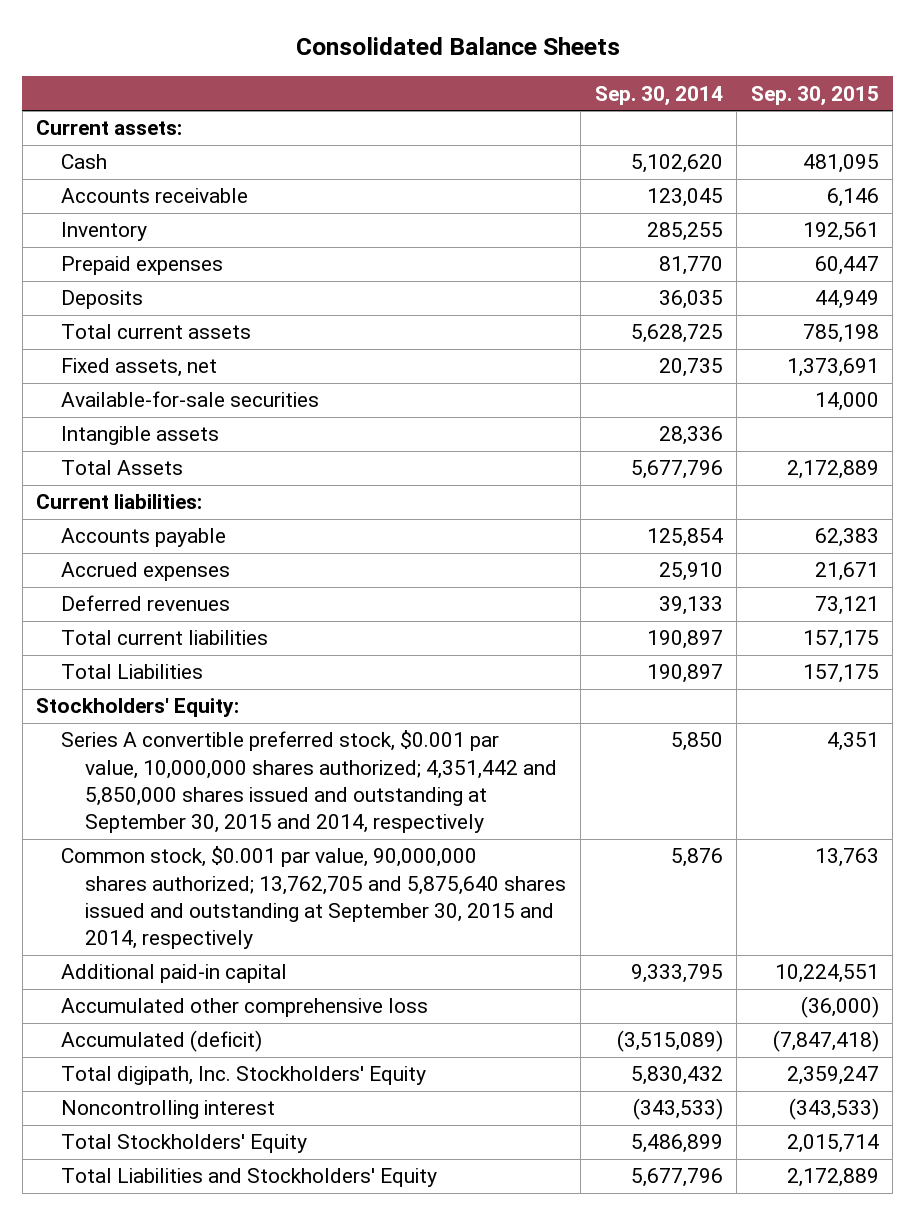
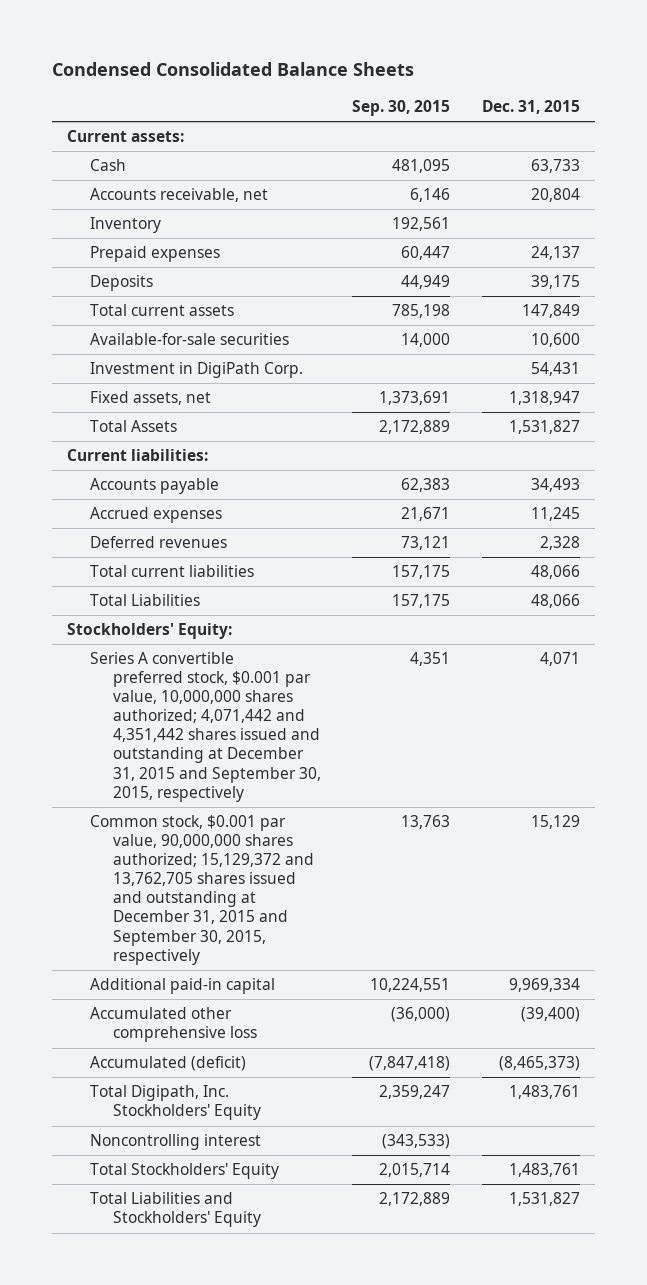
[295,37,620,56] Consolidated Balance Sheets -> [51,62,414,77] Condensed Consolidated Balance Sheets
[594,85,723,106] Sep. 30, 2014 -> none
none -> [481,99,580,114] Dec. 31, 2015
[60,188,248,204] Accounts receivable -> [90,188,269,203] Accounts receivable, net
[60,426,219,446] Intangible assets -> none
none -> [90,362,304,379] Investment in DigiPath Corp.
[60,358,217,378] Fixed assets, net -> [90,391,212,406] Fixed assets, net
[60,730,558,834] Series A convertible preferred stock, $0.001 par value, 10,000,000 shares authorized; 4,351,442 and 5,850,000 shares issued and outstanding at September 30, 2015 and 2014, respectively -> [90,652,322,802] Series A convertible preferred stock, $0.001 par value, 10,000,000 shares authorized; 4,071,442 and 4,351,442 shares issued and outstanding at December 31, 2015 and September 30, 2015, respectively
[60,846,567,950] Common stock, $0.001 par value, 90,000,000 shares authorized; 13,762,705 and 5,875,640 shares issued and outstanding at September 30, 2015 and 2014, respectively -> [90,815,315,965] Common stock, $0.001 par value, 90,000,000 shares authorized; 15,129,372 and 13,762,705 shares issued and outstanding at December 31, 2015 and September 30, 2015, respectively
[60,1066,426,1086] Total digipath, Inc. Stockholders' Equity -> [90,1085,262,1121] Total Digipath, Inc. Stockholders' Equity

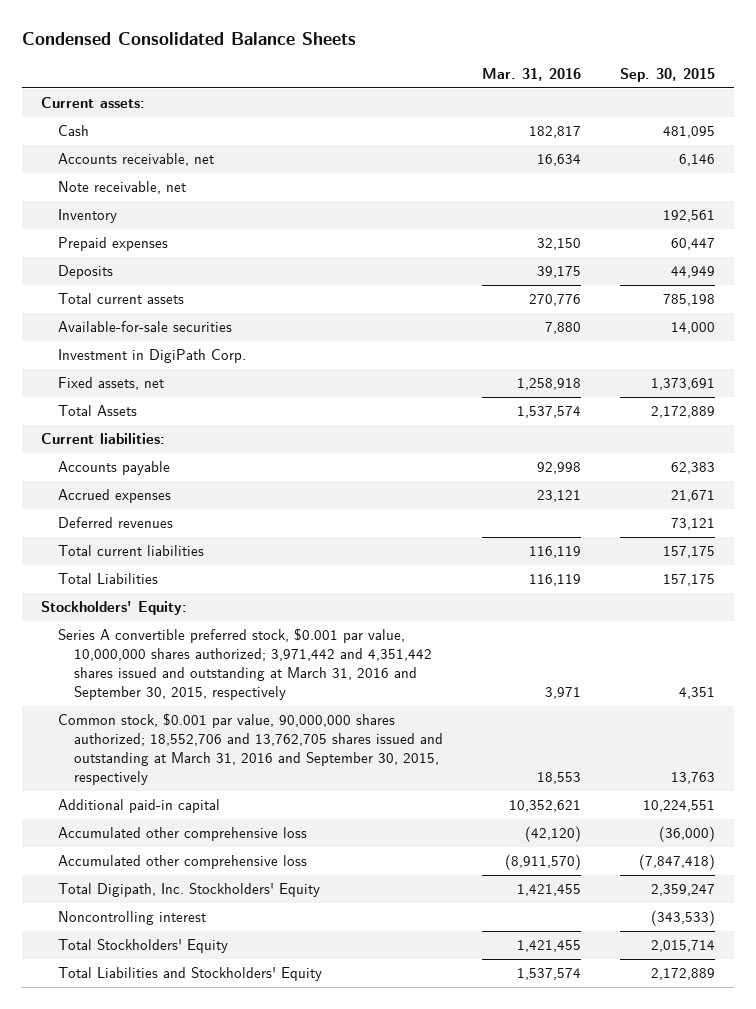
[481,99,580,114] Dec. 31, 2015 -> none
none -> [481,68,581,82] Mar. 31, 2016
none -> [57,181,186,195] Note receivable, net
[90,652,322,802] Series A convertible preferred stock, $0.001 par value, 10,000,000 shares authorized; 4,071,442 and 4,351,442 shares issued and outstanding at December 31, 2015 and September 30, 2015, respectively -> [57,628,433,701] Series A convertible preferred stock, $0.001 par value, 10,000,000 shares authorized; 3,971,442 and 4,351,442 shares issued and outstanding at March 31, 2016 and September 30, 2015, respectively
[90,815,315,965] Common stock, $0.001 par value, 90,000,000 shares authorized; 15,129,372 and 13,762,705 shares issued and outstanding at December 31, 2015 and September 30, 2015, respectively -> [57,713,444,786] Common stock, $0.001 par value, 90,000,000 shares authorized; 18,552,706 and 13,762,705 shares issued and outstanding at March 31, 2016 and September 30, 2015, respectively
[90,1056,247,1072] Accumulated (deficit) -> [57,855,307,870] Accumulated other comprehensive loss

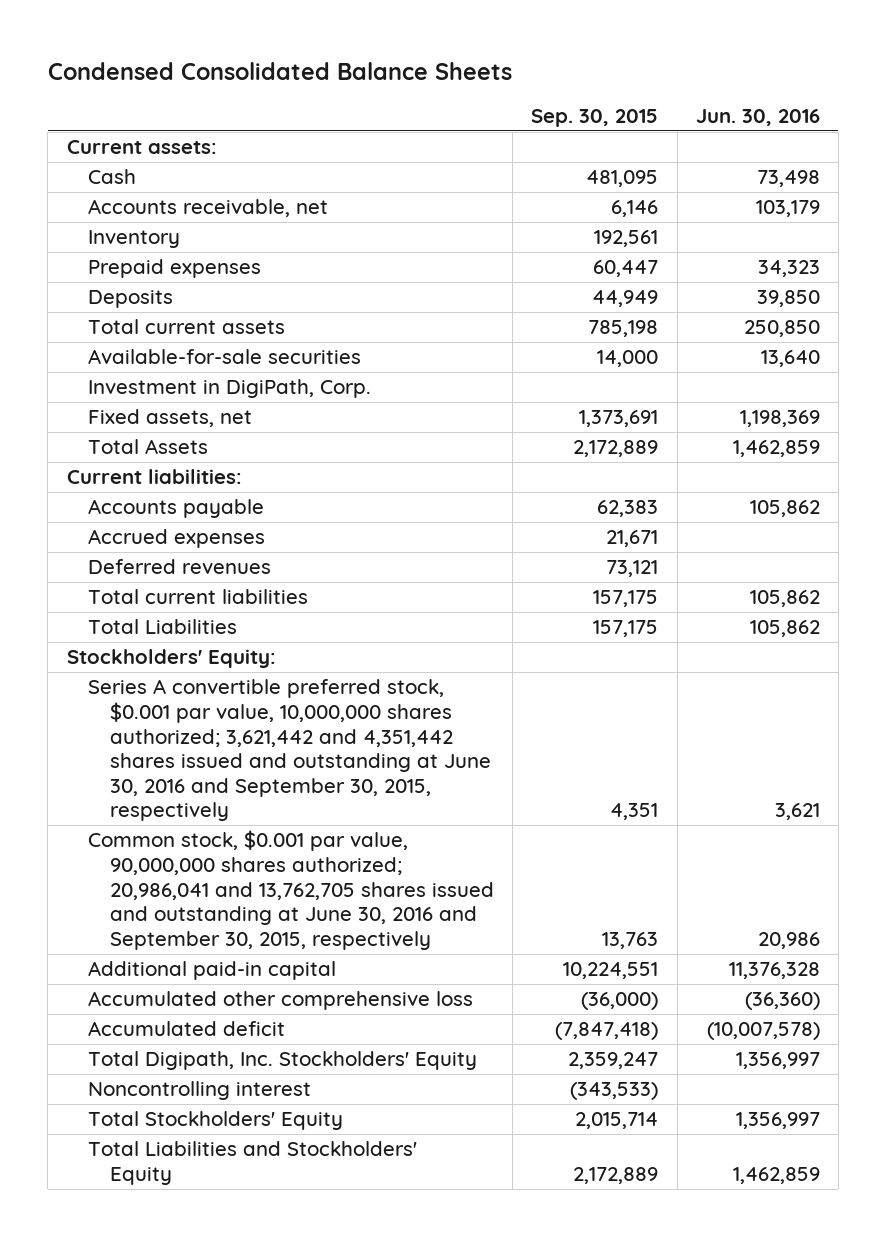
[481,68,581,82] Mar. 31, 2016 -> none
none -> [695,108,820,126] Jun. 30, 2016
[57,181,186,195] Note receivable, net -> none
[57,349,246,364] Investment in DigiPath Corp. -> [88,379,372,399] Investment in DigiPath, Corp.
[57,628,433,701] Series A convertible preferred stock, $0.001 par value, 10,000,000 shares authorized; 3,971,442 and 4,351,442 shares issued and outstanding at March 31, 2016 and September 30, 2015, respectively -> [88,679,492,822] Series A convertible preferred stock, $0.001 par value, 10,000,000 shares authorized; 3,621,442 and 4,351,442 shares issued and outstanding at June 30, 2016 and September 30, 2015, respectively
[57,713,444,786] Common stock, $0.001 par value, 90,000,000 shares authorized; 18,552,706 and 13,762,705 shares issued and outstanding at March 31, 2016 and September 30, 2015, respectively -> [88,830,495,950] Common stock, $0.001 par value, 90,000,000 shares authorized; 20,986,041 and 13,762,705 shares issued and outstanding at June 30, 2016 and September 30, 2015, respectively
[57,855,307,870] Accumulated other comprehensive loss -> [88,1021,286,1037] Accumulated deficit

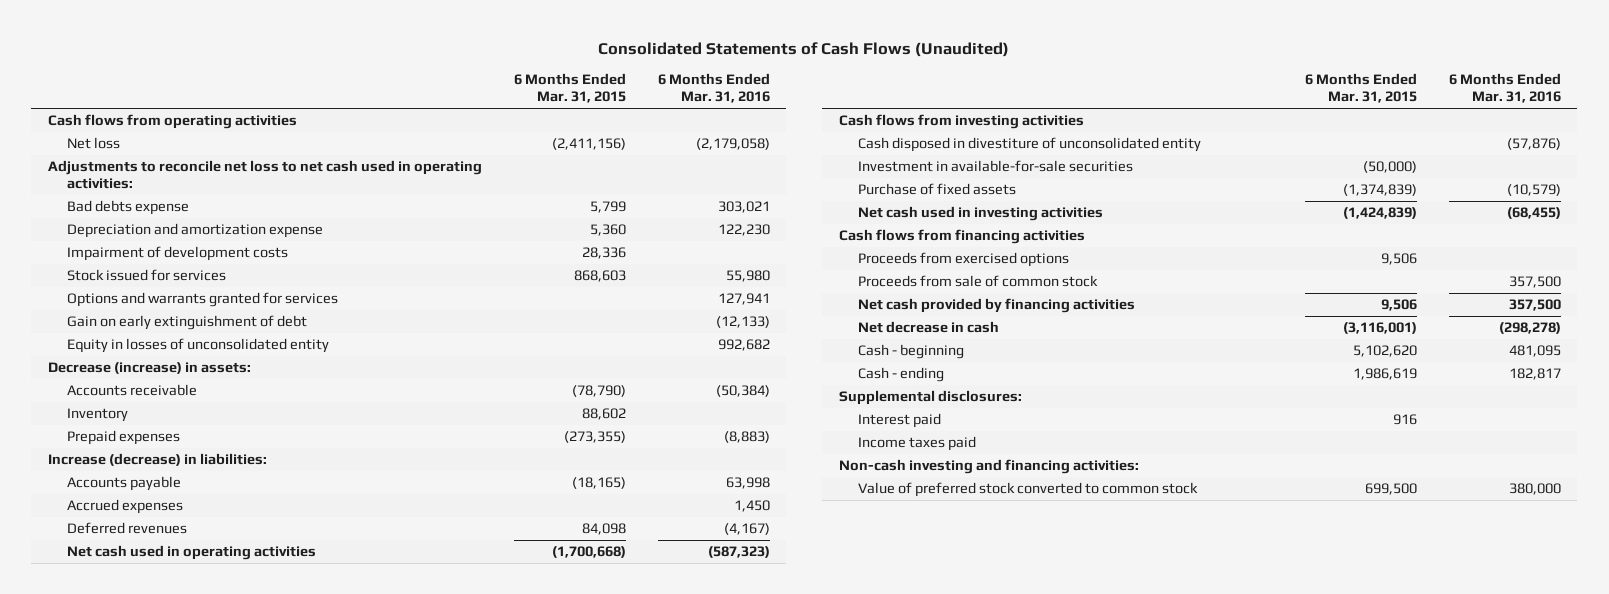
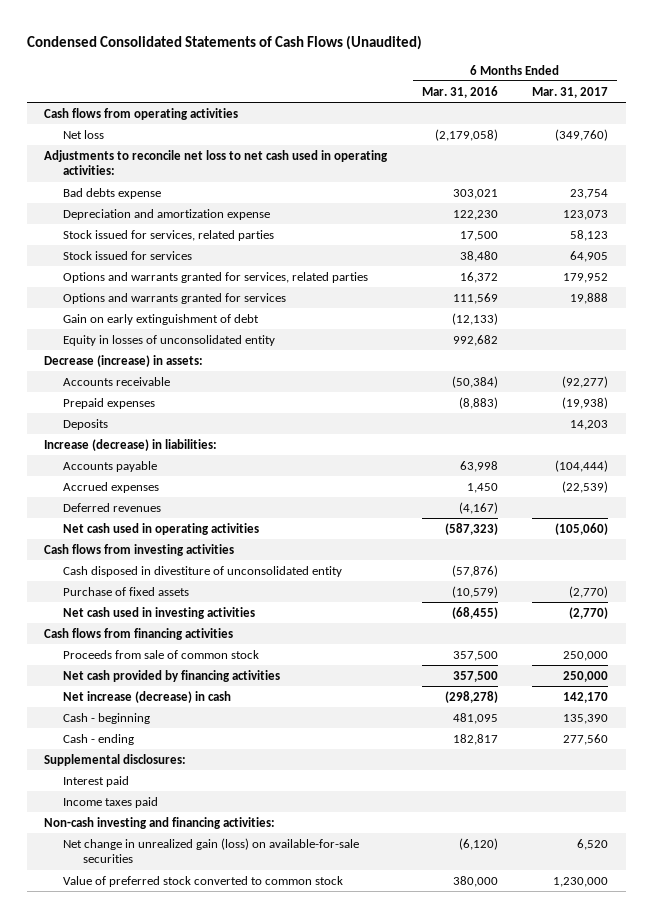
[598,41,1010,57] Consolidated Statements of Cash Flows (Unaudited) -> [26,34,422,50] Condensed Consolidated Statements of Cash Flows (Unaudited)
[513,73,626,104] 6 Months Ended Mar. 31, 2015 -> none
none -> [532,86,609,98] Mar. 31, 2017
[67,246,289,262] Impairment of development costs -> none
none -> [63,229,275,241] Stock issued for services, related parties
[726,270,771,283] 55,980 -> [459,250,498,262] 38,480
none -> [63,271,369,283] Options and warrants granted for services, related parties
[718,293,771,306] 127,941 -> [452,292,498,304] 111,569
[67,408,129,423] Inventory -> none
none -> [63,418,109,430] Deposits
[857,160,1133,173] Investment in available-for-sale securities -> none
[857,252,1069,268] Proceeds from exercised options -> none
[857,321,999,334] Net decrease in cash -> [63,690,232,703] Net increase (decrease) in cash
none -> [63,837,360,864] Net change in unrealized gain (loss) on available-for-sale securities

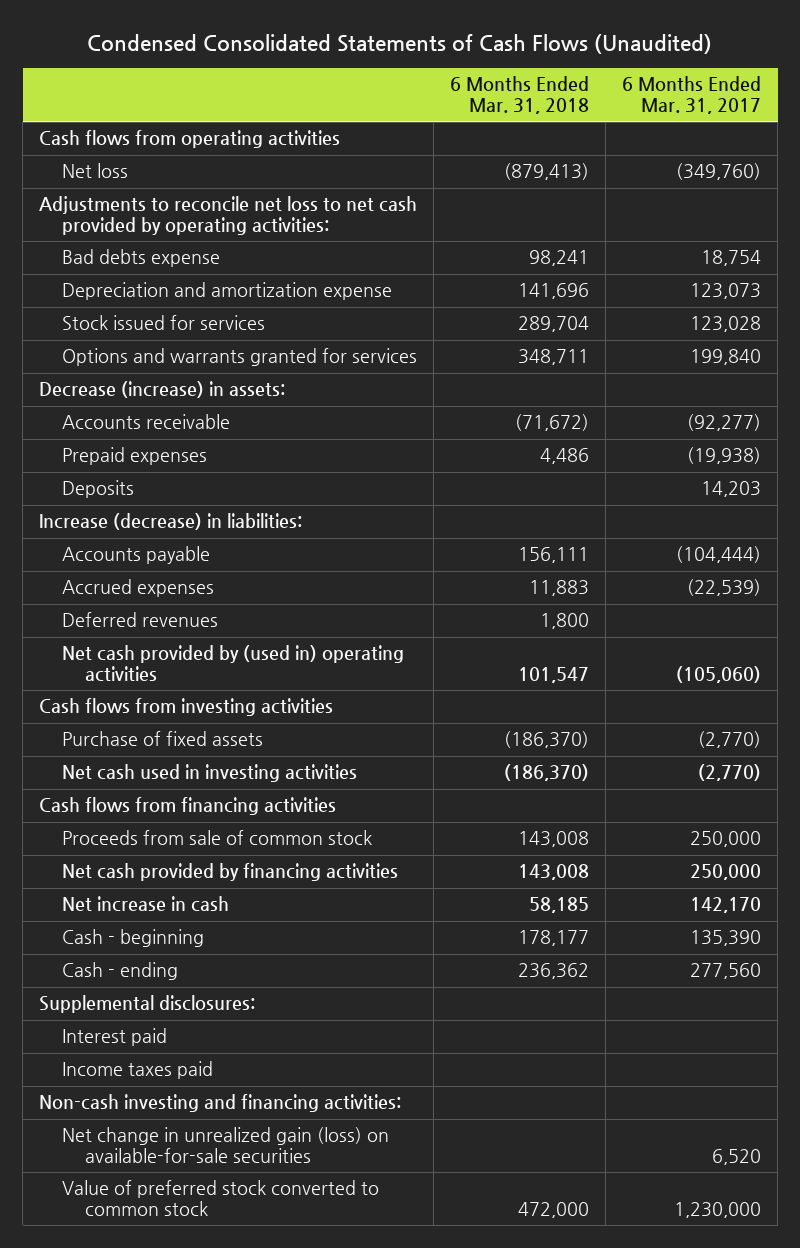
[421,85,498,98] Mar. 31, 2016 -> none
none -> [450,76,590,115] 6 Months Ended Mar. 31, 2018
[43,149,388,176] Adjustments to reconcile net loss to net cash used in operating activities: -> [39,196,418,236] Adjustments to reconcile net loss to net cash provided by operating activities:
[570,188,609,199] 23,754 -> [701,250,762,267] 18,754
[63,229,275,241] Stock issued for services, related parties -> none
[63,271,369,283] Options and warrants granted for services, related parties -> none
[63,313,260,325] Gain on early extinguishment of debt -> none
[63,334,276,346] Equity in losses of unconsolidated entity -> none
[570,250,609,262] 64,905 -> [690,316,762,333] 123,028
[570,292,609,304] 19,888 -> [690,349,762,366] 199,840
[63,522,260,535] Net cash used in operating activities -> [61,645,404,683] Net cash provided by (used in) operating activities
[63,565,343,577] Cash disposed in divestiture of unconsolidated entity -> none
[63,690,232,703] Net increase (decrease) in cash -> [61,896,229,913] Net increase in cash

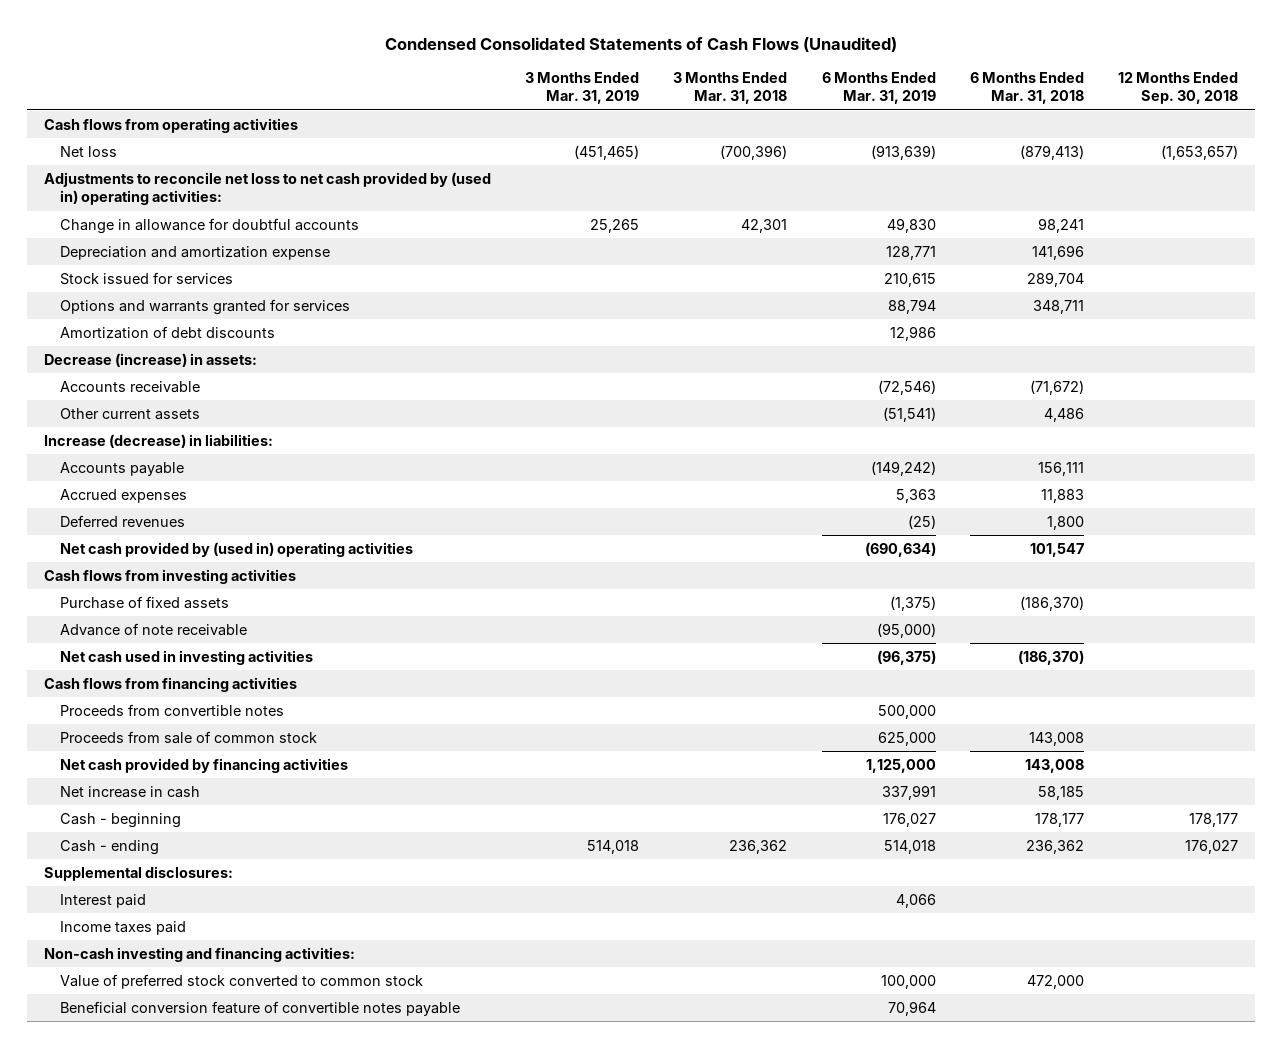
[622,76,762,115] 6 Months Ended Mar. 31, 2017 -> none
none -> [525,72,640,105] 3 Months Ended Mar. 31, 2019
none -> [673,72,788,105] 3 Months Ended Mar. 31, 2018
none -> [821,72,936,105] 6 Months Ended Mar. 31, 2019
none -> [1118,72,1239,105] 12 Months Ended Sep. 30, 2018
[39,196,418,236] Adjustments to reconcile net loss to net cash provided by operating activities: -> [44,172,492,206] Adjustments to reconcile net loss to net cash provided by (used in) operating activities:
[61,249,220,268] Bad debts expense -> [60,218,360,235] Change in allowance for doubtful accounts
none -> [60,326,276,340] Amortization of debt discounts
[61,480,134,499] Deposits -> none
[61,447,207,466] Prepaid expenses -> [60,408,201,421] Other current assets
none -> [60,623,248,637] Advance of note receivable
none -> [60,704,285,717] Proceeds from convertible notes
[61,1127,389,1164] Net change in unrealized gain (loss) on available-for-sale securities -> none
none -> [60,1001,461,1017] Beneficial conversion feature of convertible notes payable

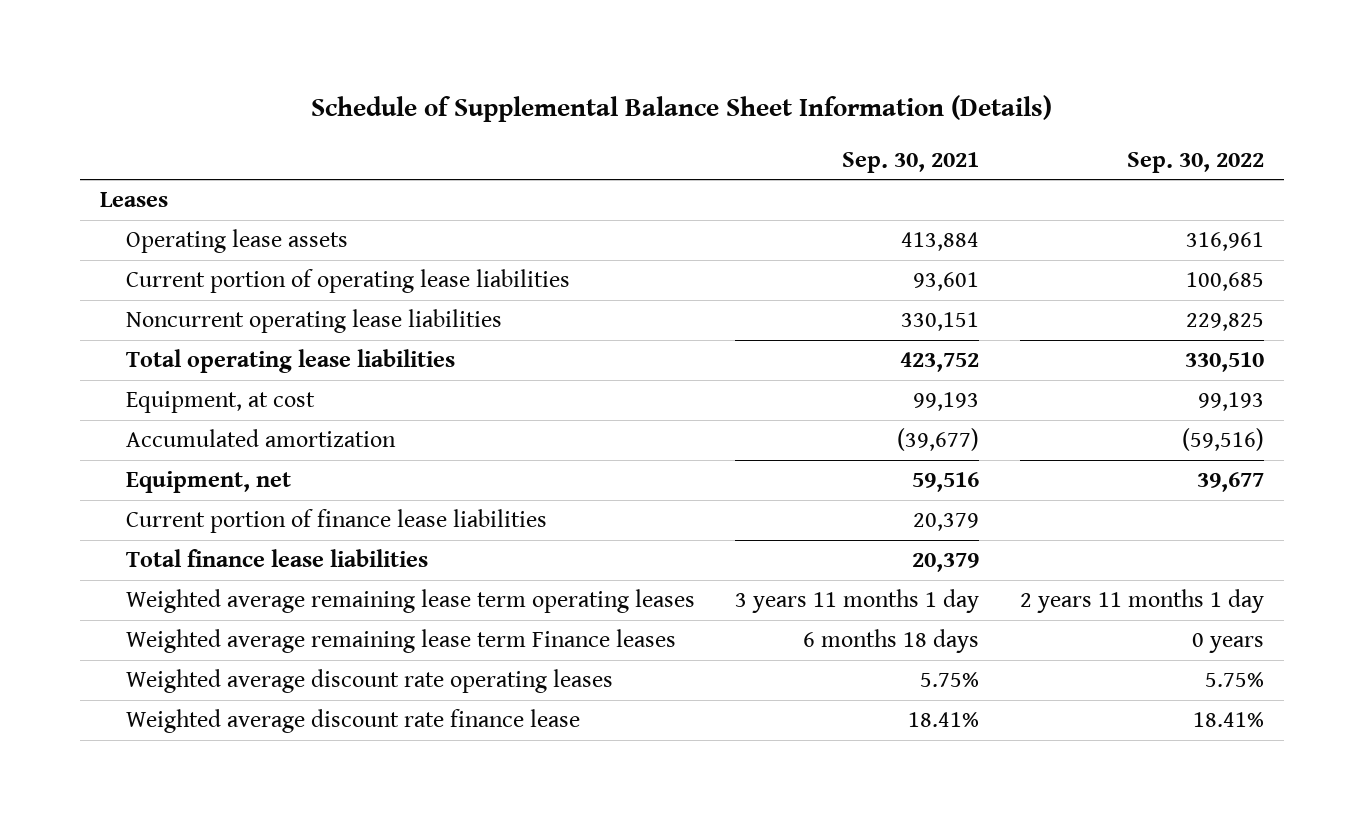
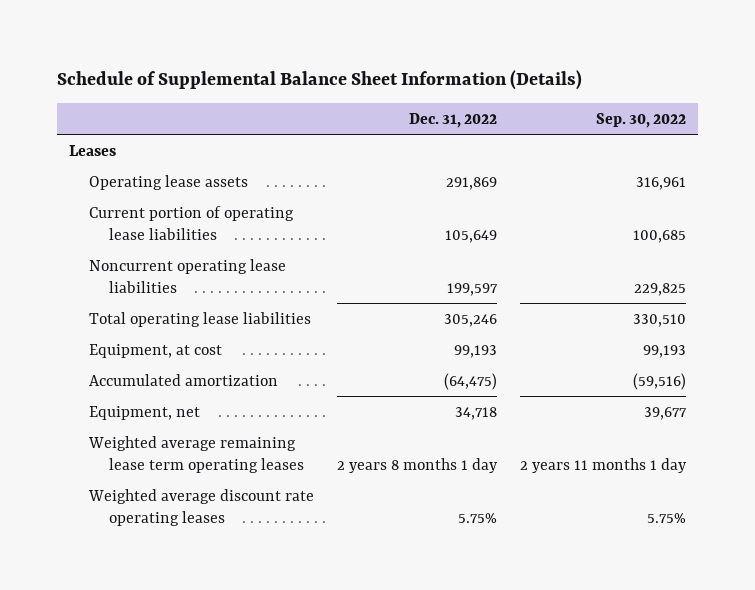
[842,151,980,173] Sep. 30, 2021 -> none
none -> [409,112,498,128] Dec. 31, 2022
[126,509,548,534] Current portion of finance lease liabilities -> none
[126,549,429,568] Total finance lease liabilities -> none
[126,629,677,654] Weighted average remaining lease term Finance leases -> none
[126,709,581,734] Weighted average discount rate finance lease -> none

